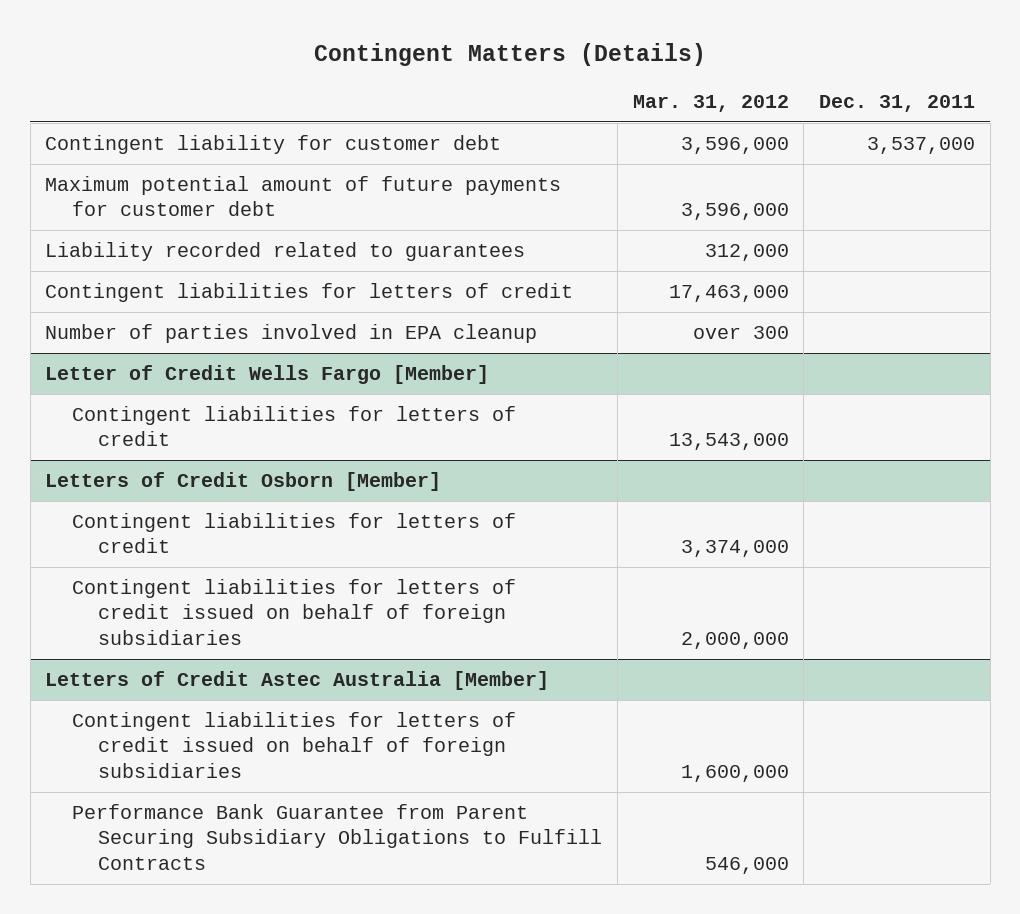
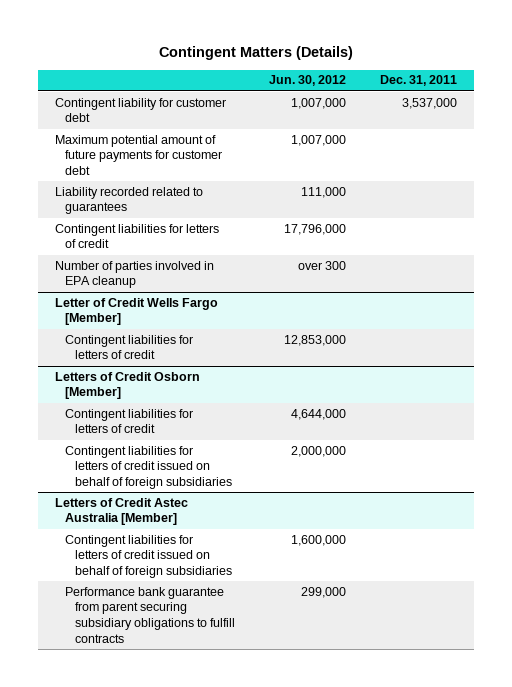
[632,94,789,112] Mar. 31, 2012 -> none
none -> [268,75,346,87] Jun. 30, 2012
[71,804,603,870] Performance Bank Guarantee from Parent Securing Subsidiary Obligations to Fulfill Contracts -> [65,586,236,643] Performance bank guarantee from parent securing subsidiary obligations to fulfill contracts

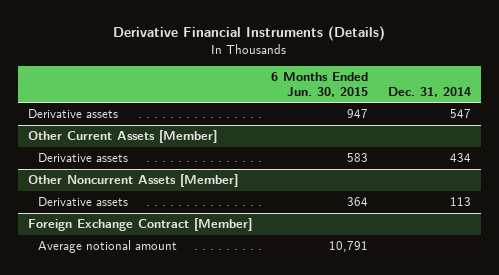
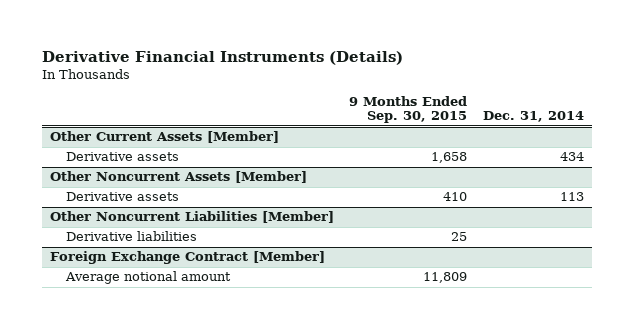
[271,72,369,97] 6 Months Ended Jun. 30, 2015 -> none
none -> [349,95,468,124] 9 Months Ended Sep. 30, 2015
[27,109,118,119] Derivative assets -> none
none -> [49,211,334,224] Other Noncurrent Liabilities [Member]
none -> [65,231,197,242] Derivative liabilities

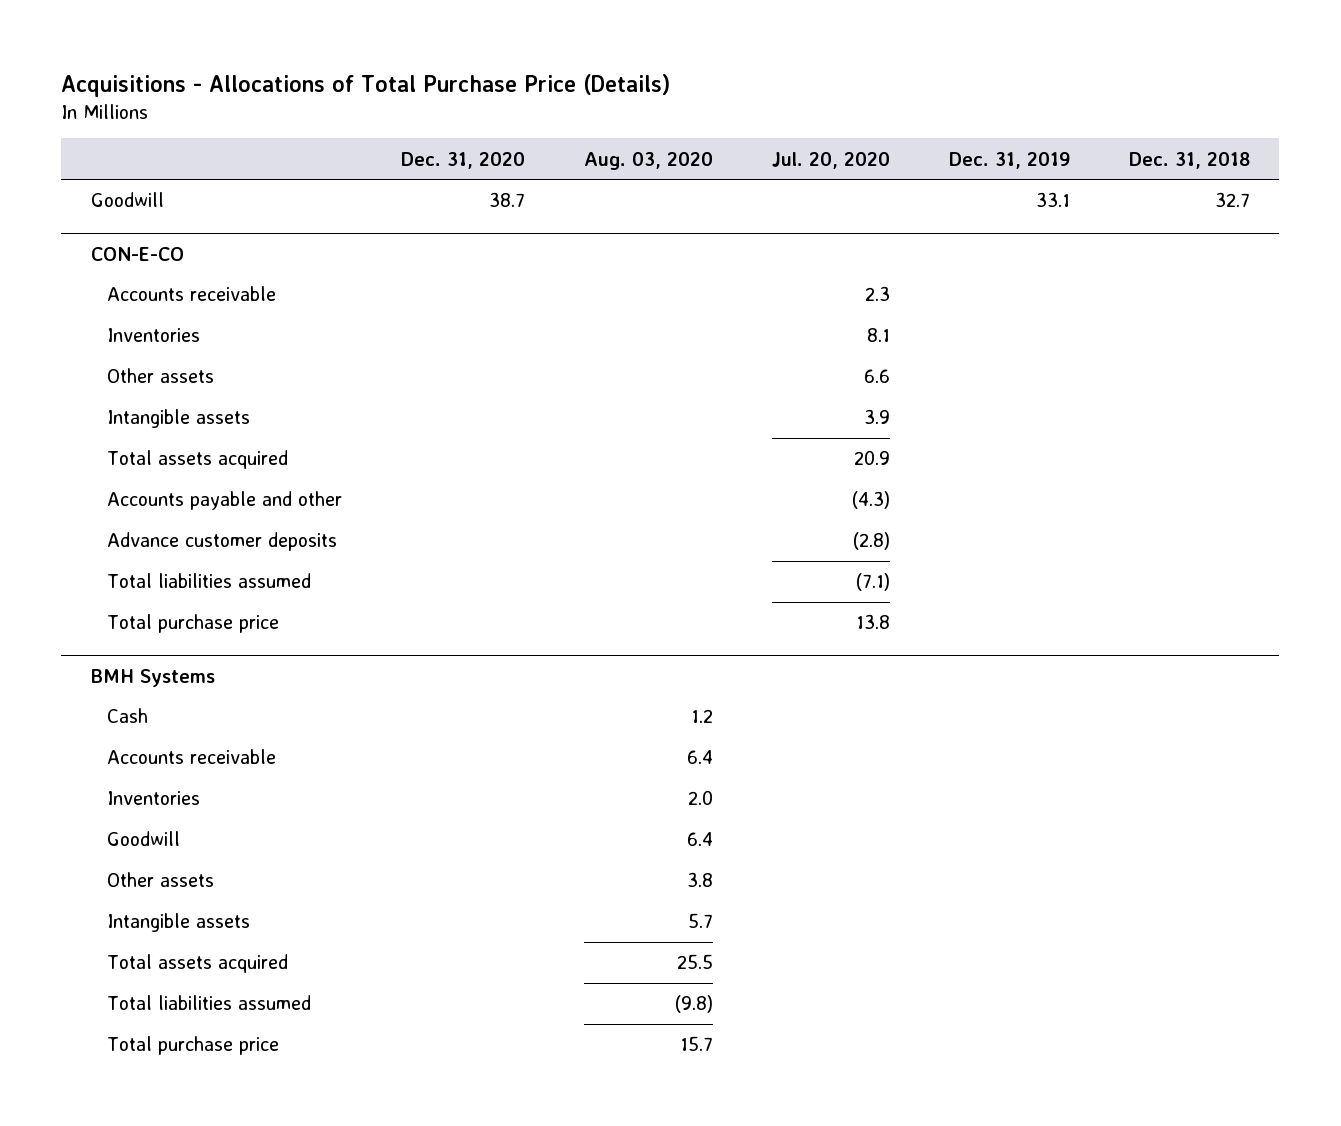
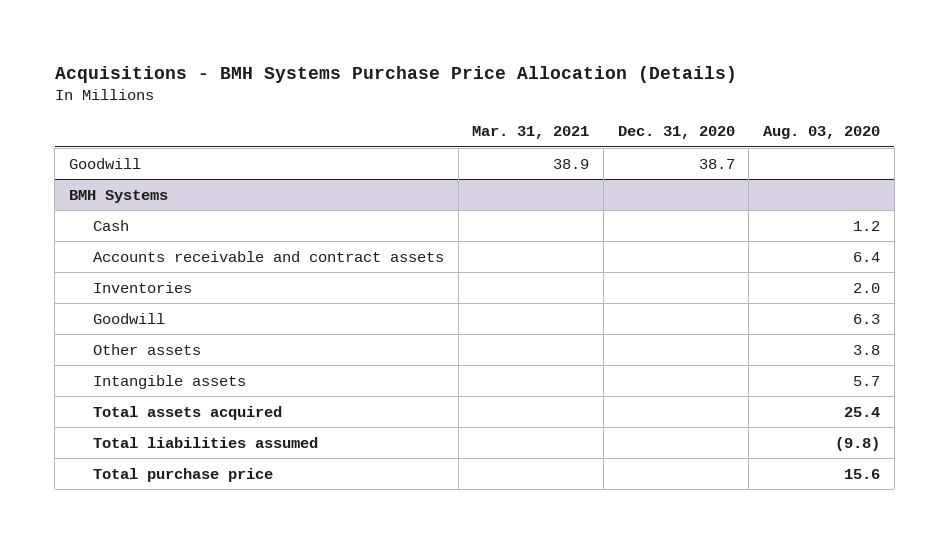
[61,73,671,97] Acquisitions - Allocations of Total Purchase Price (Details) -> [54,65,737,83] Acquisitions - BMH Systems Purchase Price Allocation (Details)
[772,151,891,169] Jul. 20, 2020 -> none
[949,151,1071,169] Dec. 31, 2019 -> none
[1128,151,1250,169] Dec. 31, 2018 -> none
none -> [472,126,590,140] Mar. 31, 2021
[90,246,184,261] CON-E-CO -> none
[107,286,277,302] Accounts receivable -> none
[107,328,201,343] Inventories -> none
[107,368,215,384] Other assets -> none
[107,409,251,429] Intangible assets -> none
[107,450,289,470] Total assets acquired -> none
[107,491,343,511] Accounts payable and other -> none
[107,532,338,552] Advance customer deposits -> none
[107,573,312,589] Total liabilities assumed -> none
[107,614,280,634] Total purchase price -> none
[107,749,277,765] Accounts receivable -> [92,250,444,262] Accounts receivable and contract assets
[687,832,714,847] 6.4 -> [853,313,881,324] 6.3
[677,954,714,970] 25.5 -> [844,406,881,417] 25.4
[680,1036,714,1052] 15.7 -> [844,468,881,479] 15.6

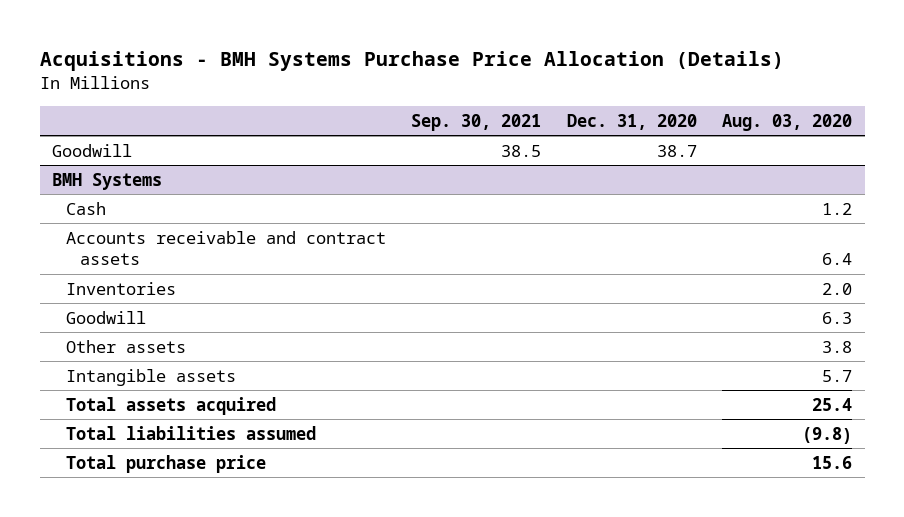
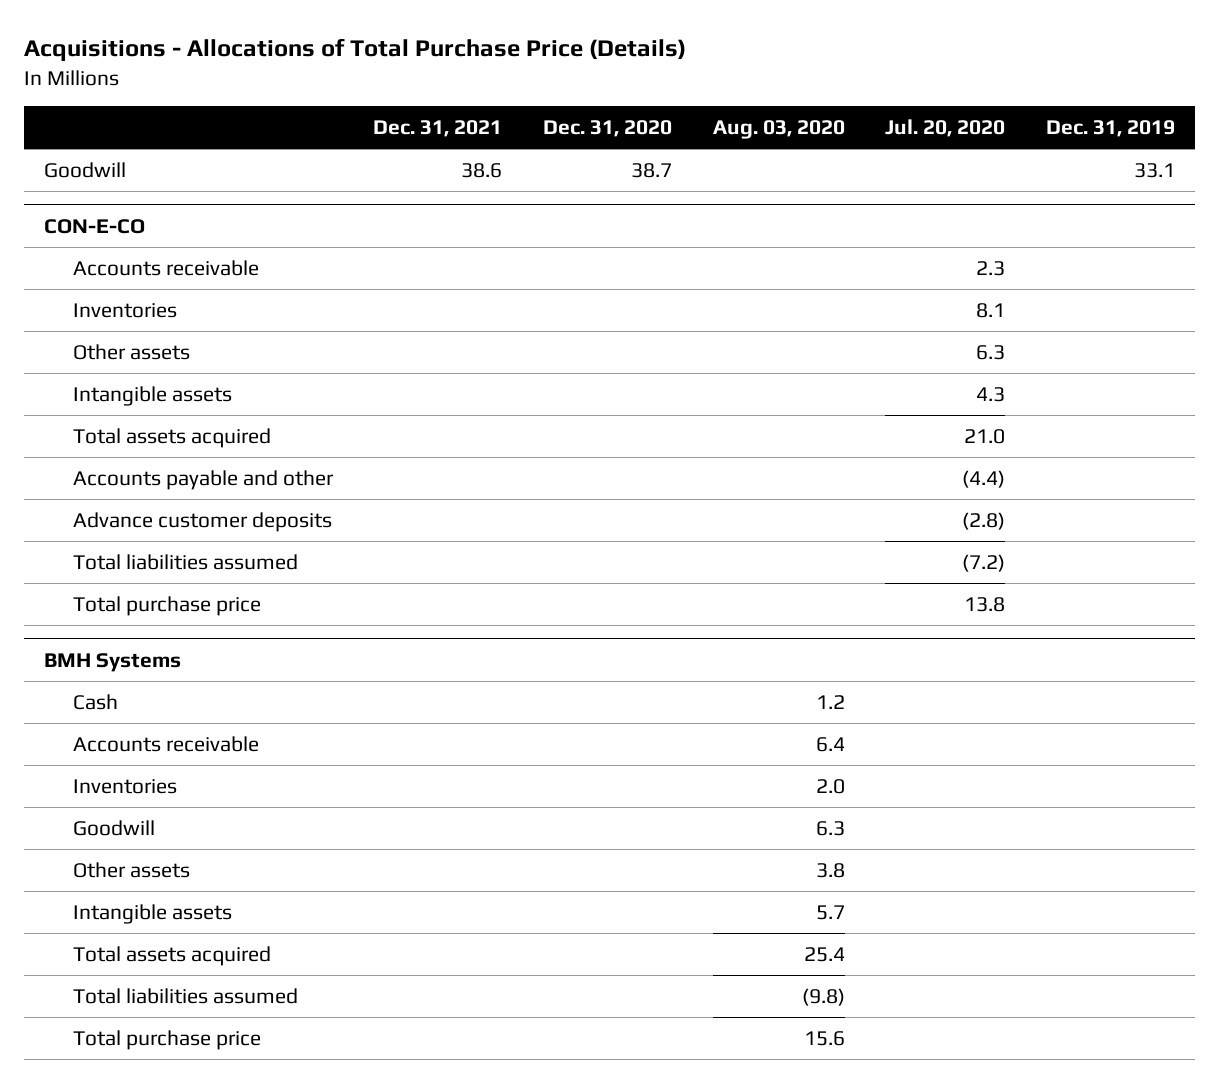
[39,51,784,72] Acquisitions - BMH Systems Purchase Price Allocation (Details) -> [23,38,686,62] Acquisitions - Allocations of Total Purchase Price (Details)
[411,114,542,132] Sep. 30, 2021 -> none
none -> [373,119,503,137] Dec. 31, 2021
none -> [885,118,1006,137] Jul. 20, 2020
none -> [1045,119,1175,137] Dec. 31, 2019
none -> [43,218,145,234] CON-E-CO
none -> [72,260,259,277] Accounts receivable
none -> [72,303,177,319] Inventories
none -> [72,344,190,361] Other assets
none -> [72,386,232,407] Intangible assets
none -> [72,428,271,449] Total assets acquired
none -> [72,470,334,491] Accounts payable and other
none -> [72,512,332,533] Advance customer deposits
none -> [72,554,298,571] Total liabilities assumed
none -> [72,596,261,617] Total purchase price
[66,230,387,266] Accounts receivable and contract assets -> [72,736,259,753] Accounts receivable

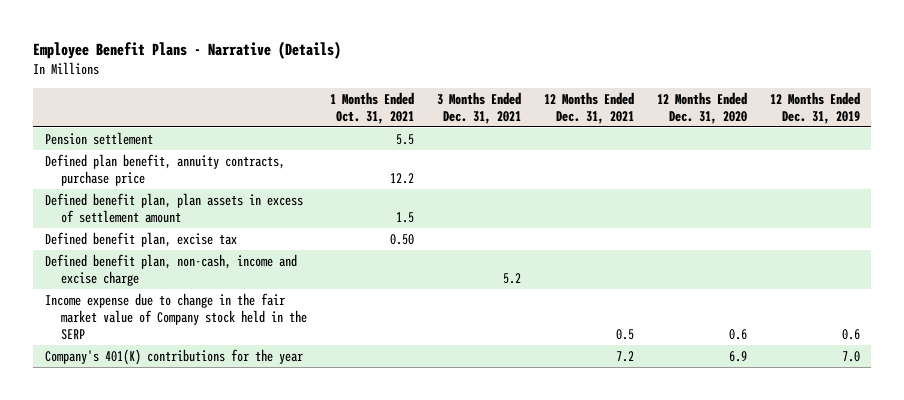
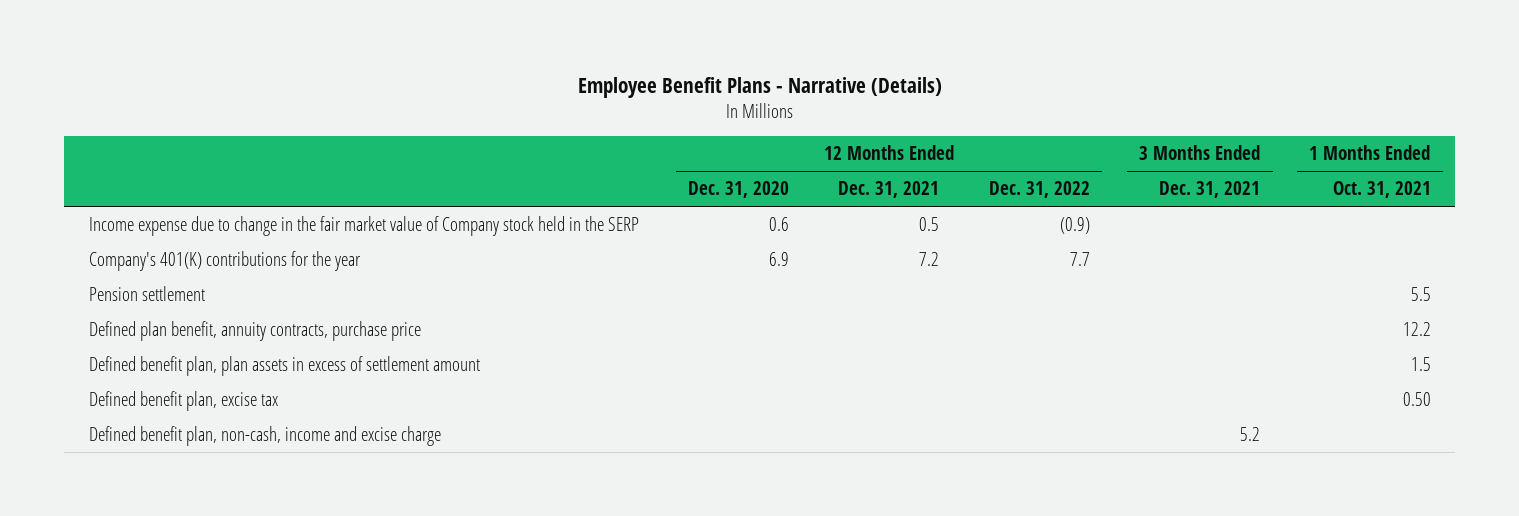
[769,91,860,124] 12 Months Ended Dec. 31, 2019 -> none
none -> [988,181,1090,199] Dec. 31, 2022
[44,292,307,340] Income expense due to change in the fair market value of Company stock held in the SERP -> [88,216,639,237] Income expense due to change in the fair market value of Company stock held in the SERP
[44,348,303,365] Company's 401(K) contributions for the year -> [88,251,361,272] Company's 401(K) contributions for the year

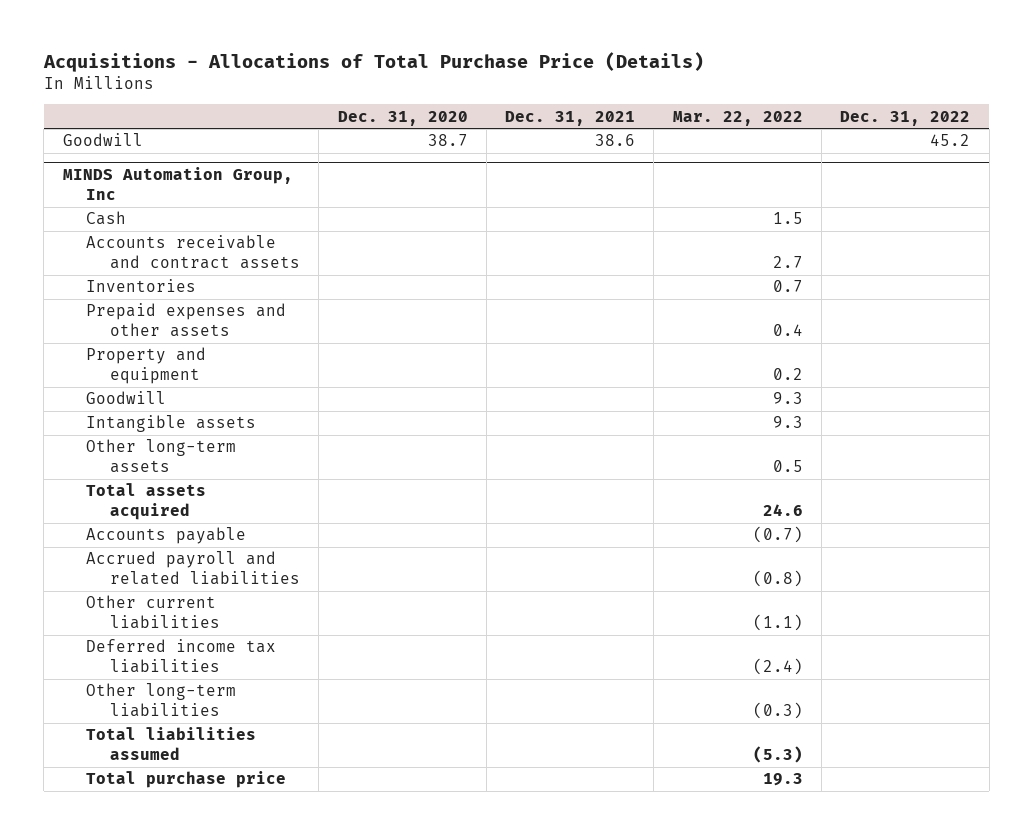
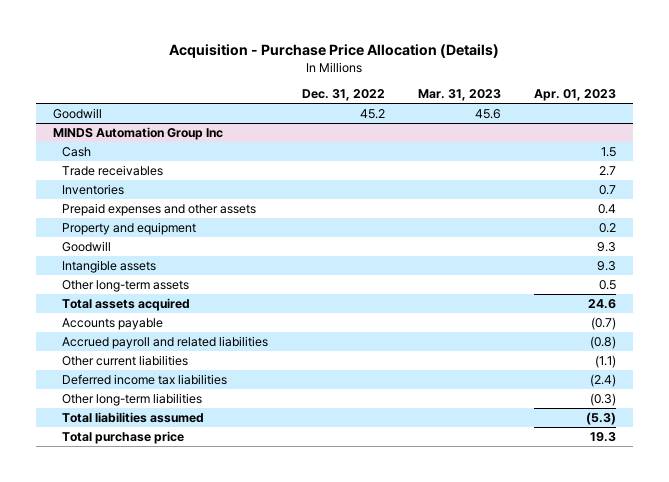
[42,51,704,72] Acquisitions - Allocations of Total Purchase Price (Details) -> [169,44,500,59] Acquisition - Purchase Price Allocation (Details)
[337,110,468,126] Dec. 31, 2020 -> none
[505,110,636,126] Dec. 31, 2021 -> none
[672,110,803,126] Mar. 22, 2022 -> none
none -> [417,89,501,102] Mar. 31, 2023
none -> [534,89,617,102] Apr. 01, 2023
[62,167,293,201] MINDS Automation Group, Inc -> [52,126,223,140] MINDS Automation Group Inc
[86,235,300,270] Accounts receivable and contract assets -> [62,164,164,176] Trade receivables

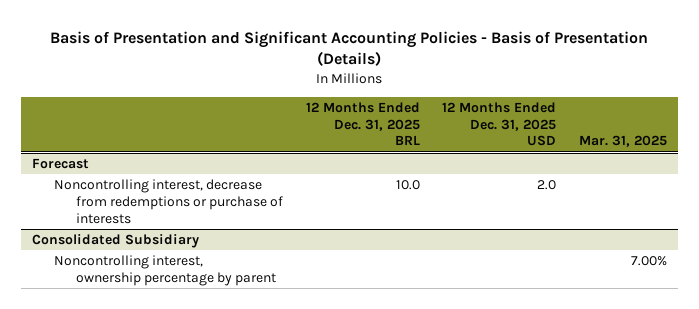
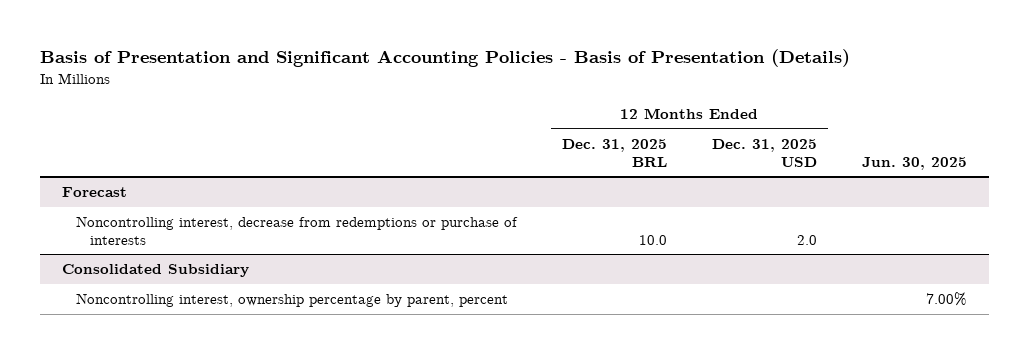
[578,135,667,148] Mar. 31, 2025 -> none
none -> [861,156,967,170] Jun. 30, 2025
[54,254,277,286] Noncontrolling interest, ownership percentage by parent -> [75,293,508,308] Noncontrolling interest, ownership percentage by parent, percent

